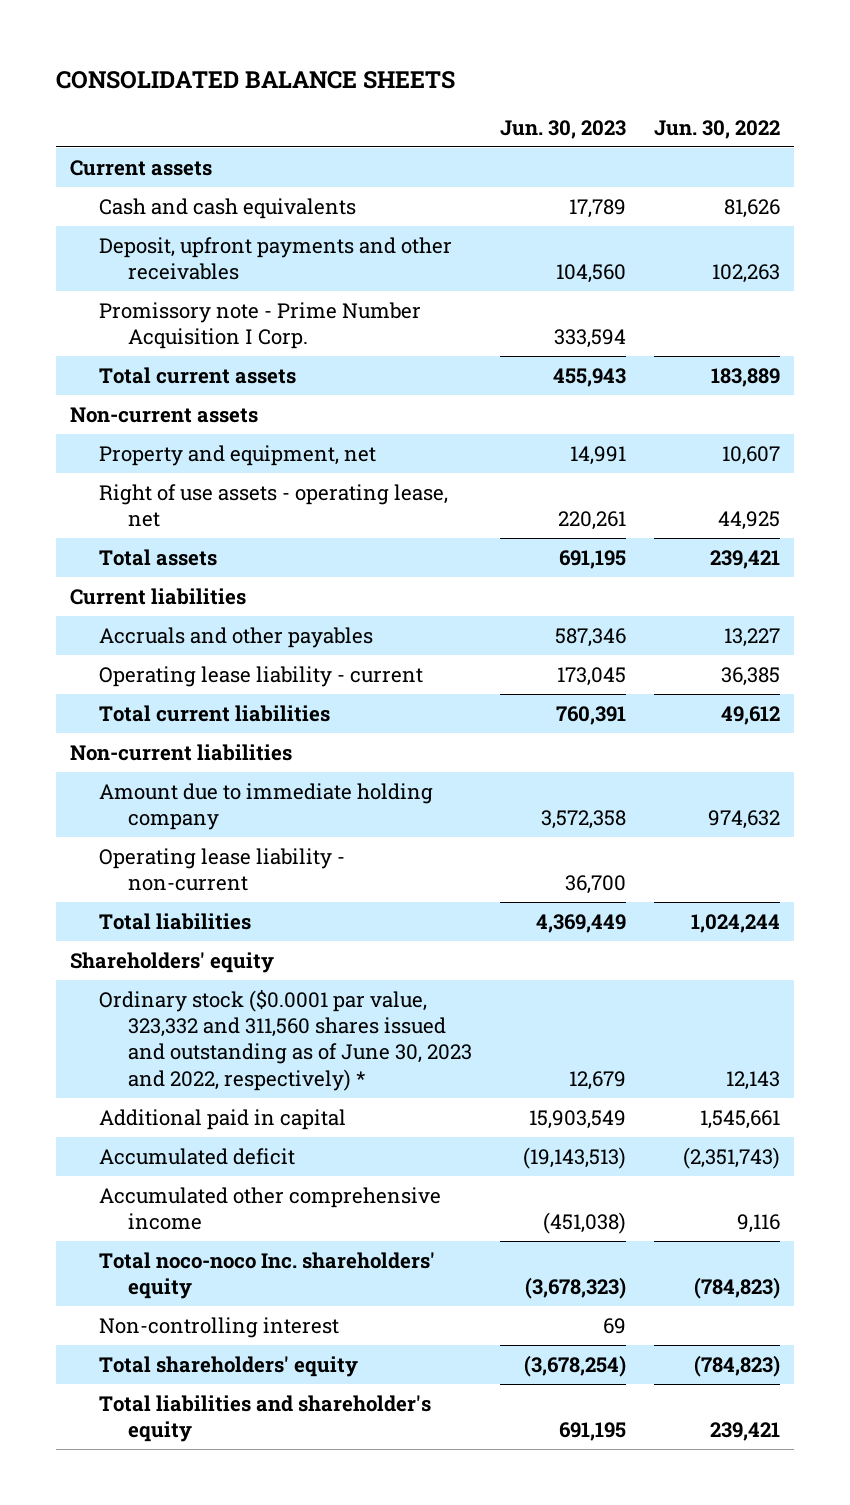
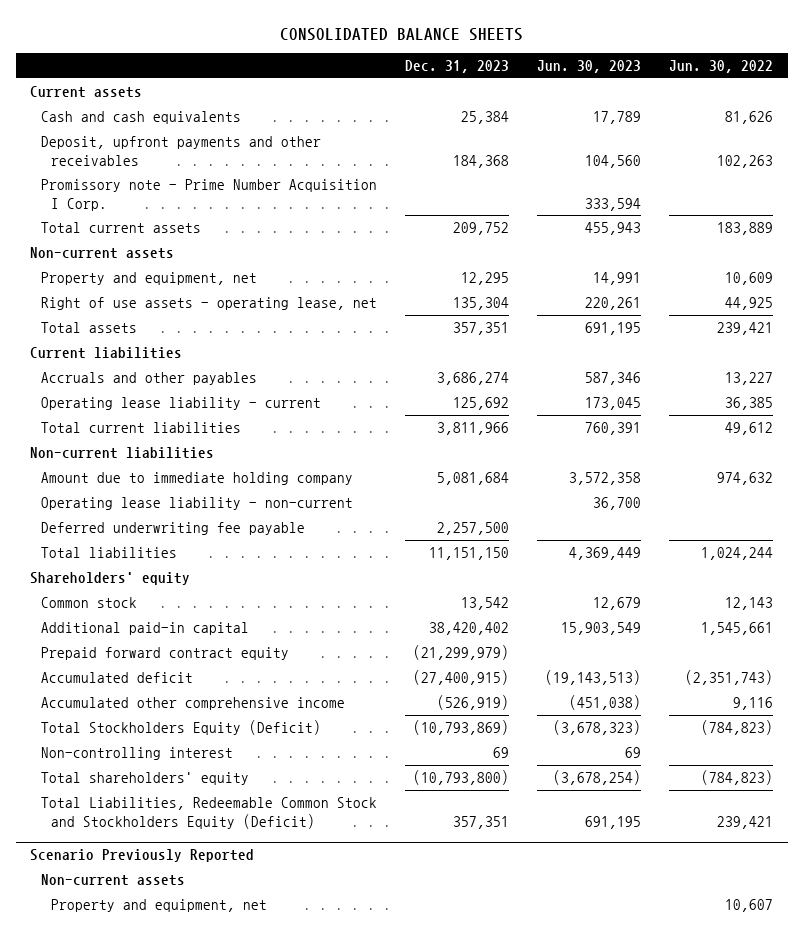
none -> [404,59,509,73] Dec. 31, 2023
[722,445,781,465] 10,607 -> [725,271,774,285] 10,609
none -> [40,521,305,535] Deferred underwriting fee payable
[99,989,473,1091] Ordinary stock ($0.0001 par value, 323,332 and 311,560 shares issued and outstanding as of June 30, 2023 and 2022, respectively) * -> [40,596,137,608] Common stock
[99,1108,347,1130] Additional paid in capital -> [40,621,249,635] Additional paid-in capital
none -> [40,646,289,660] Prepaid forward contract equity
[99,1251,436,1300] Total noco-noco Inc. shareholders' equity -> [40,719,321,735] Total Stockholders Equity (Deficit)
[99,1394,432,1443] Total liabilities and shareholder's equity -> [40,796,377,829] Total Liabilities, Redeemable Common Stock and Stockholders Equity (Deficit)
none -> [30,849,255,863] Scenario Previously Reported
none -> [40,873,185,886] Non-current assets
none -> [51,898,268,912] Property and equipment, net

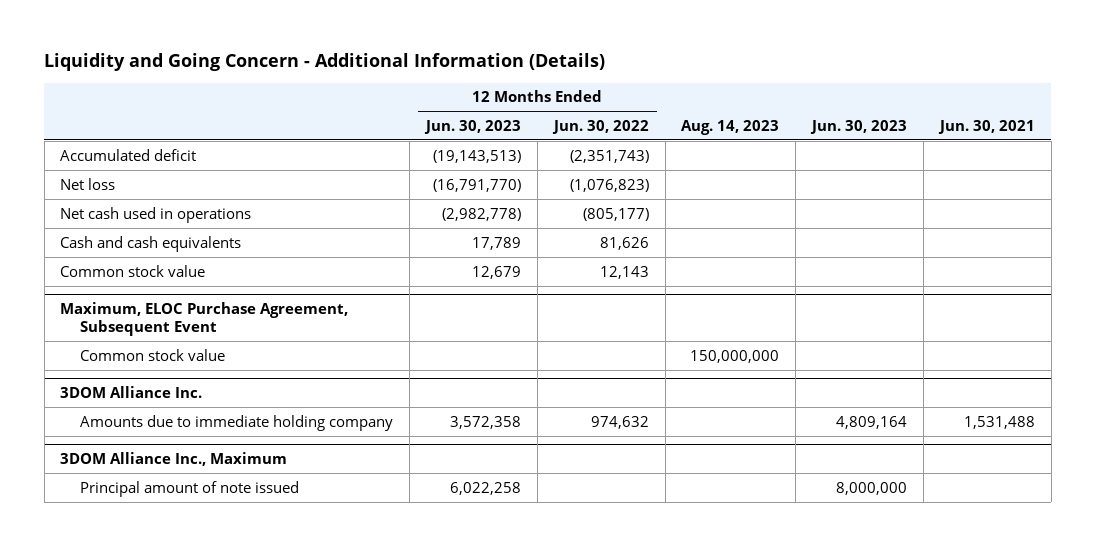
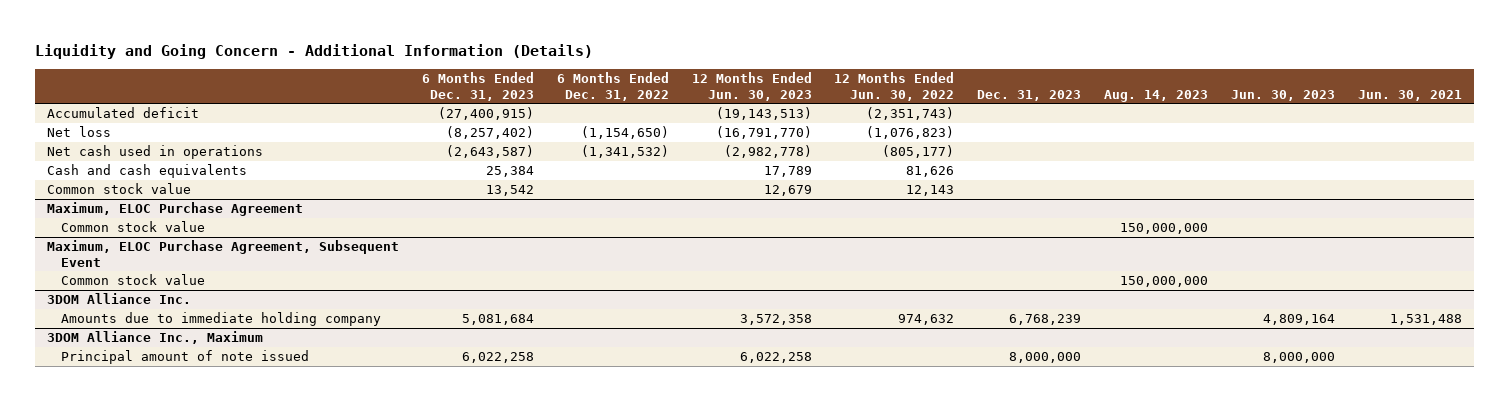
none -> [421,72,534,101] 6 Months Ended Dec. 31, 2023
none -> [556,72,669,101] 6 Months Ended Dec. 31, 2022
none -> [977,89,1082,101] Dec. 31, 2023
none -> [46,202,303,217] Maximum, ELOC Purchase Agreement
none -> [60,221,205,233] Common stock value

